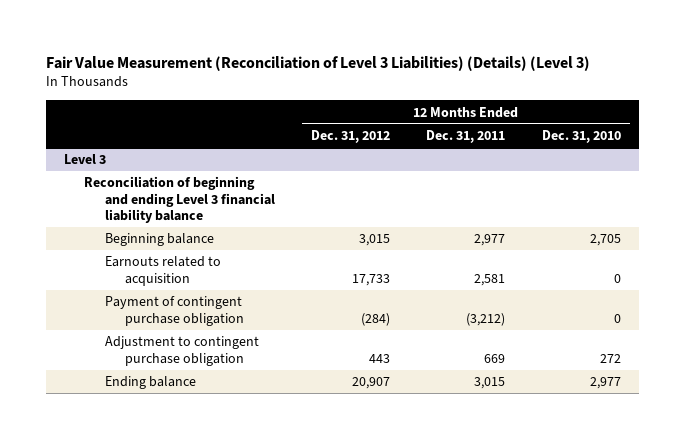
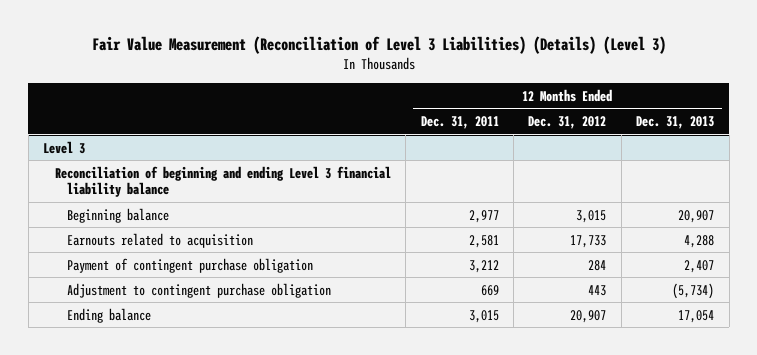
[541,130,621,144] Dec. 31, 2010 -> none
none -> [636,116,715,130] Dec. 31, 2013
[360,312,390,326] (284) -> [588,259,607,271] 284
[466,312,506,326] (3,212) -> [468,259,499,273] 3,212

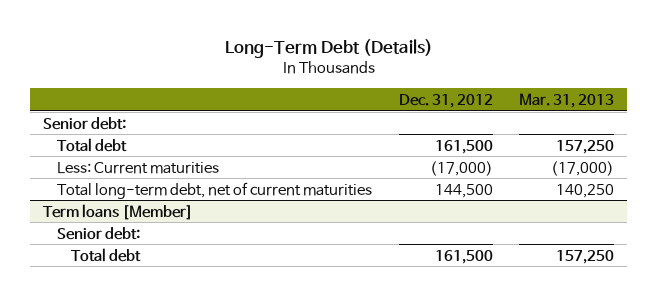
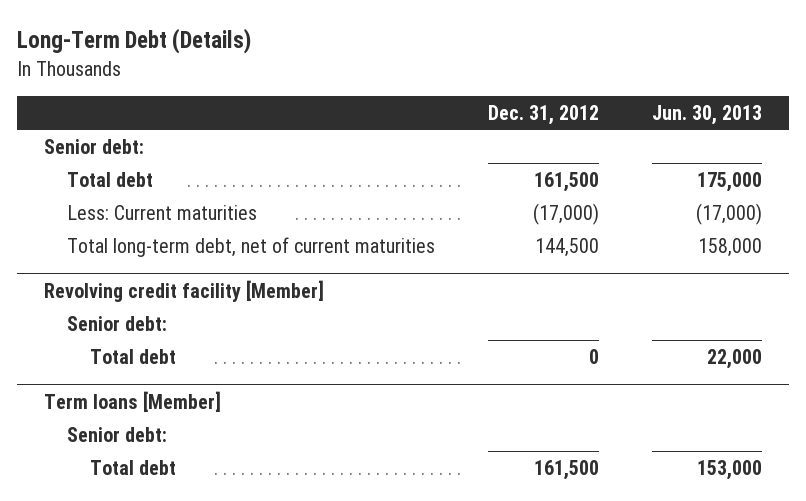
[519,92,615,108] Mar. 31, 2013 -> none
none -> [652,104,763,125] Jun. 30, 2013
none -> [43,279,324,302] Revolving credit facility [Member]
none -> [66,315,167,331] Senior debt:
none -> [89,348,176,364] Total debt

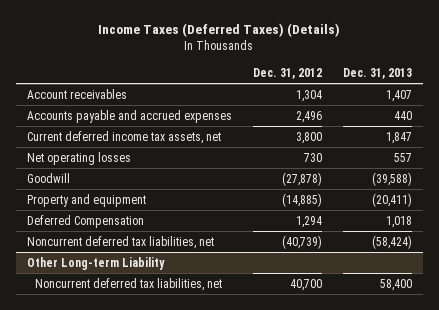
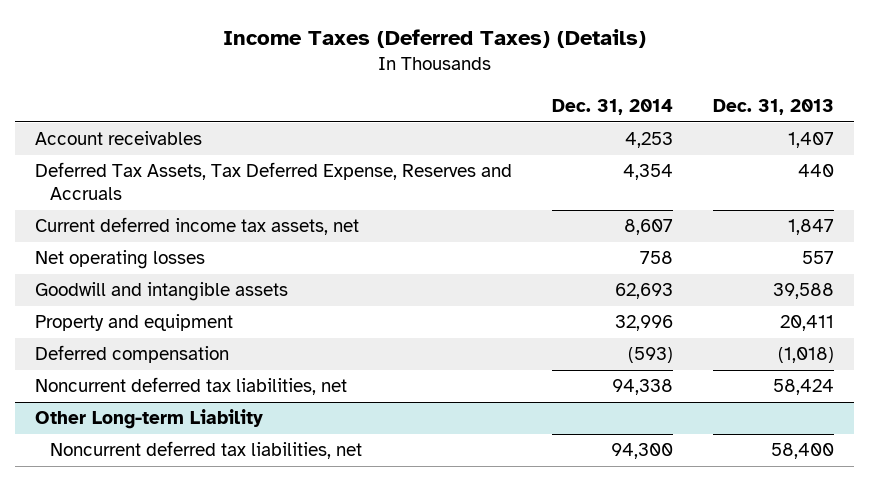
[252,67,322,79] Dec. 31, 2012 -> none
none -> [552,98,674,115] Dec. 31, 2014
[26,109,232,123] Accounts payable and accrued expenses -> none
none -> [35,162,513,201] Deferred Tax Assets, Tax Deferred Expense, Reserves and Accruals
[26,172,70,183] Goodwill -> [35,282,289,302] Goodwill and intangible assets
[371,171,412,186] (39,588) -> [772,283,834,300] 39,588
[371,192,412,207] (20,411) -> [779,315,834,332] 20,411
[26,214,144,228] Deferred Compensation -> [35,345,230,364] Deferred compensation
[385,215,412,228] 1,018 -> [777,347,834,364] (1,018)
[371,234,412,249] (58,424) -> [772,379,834,396] 58,424

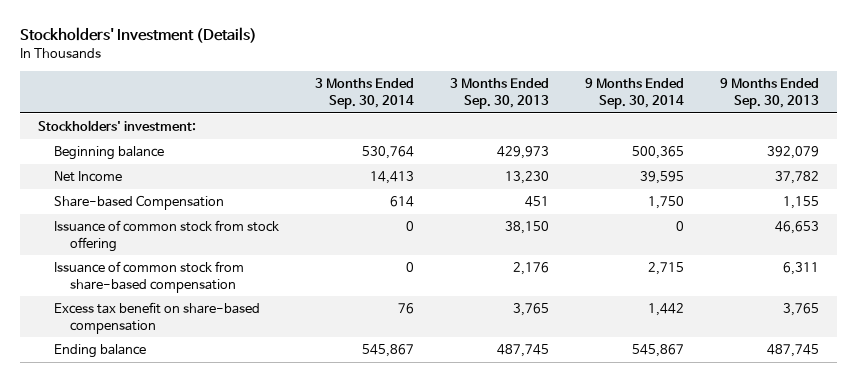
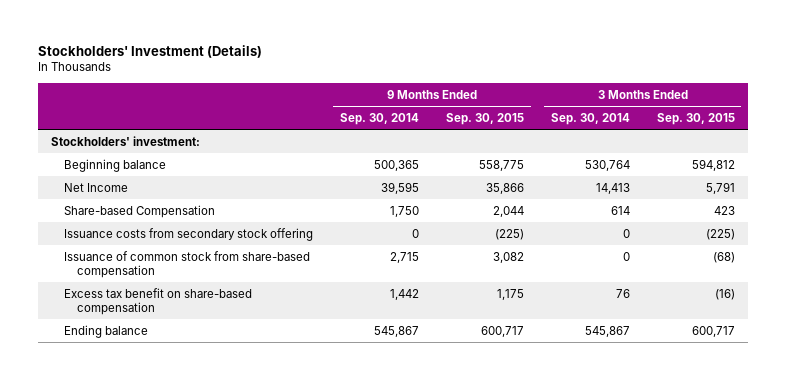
[449,78,549,110] 3 Months Ended Sep. 30, 2013 -> none
[720,78,820,110] 9 Months Ended Sep. 30, 2013 -> none
none -> [445,113,524,126] Sep. 30, 2015
none -> [656,113,735,126] Sep. 30, 2015
[53,220,279,252] Issuance of common stock from stock offering -> [64,227,314,241] Issuance costs from secondary stock offering

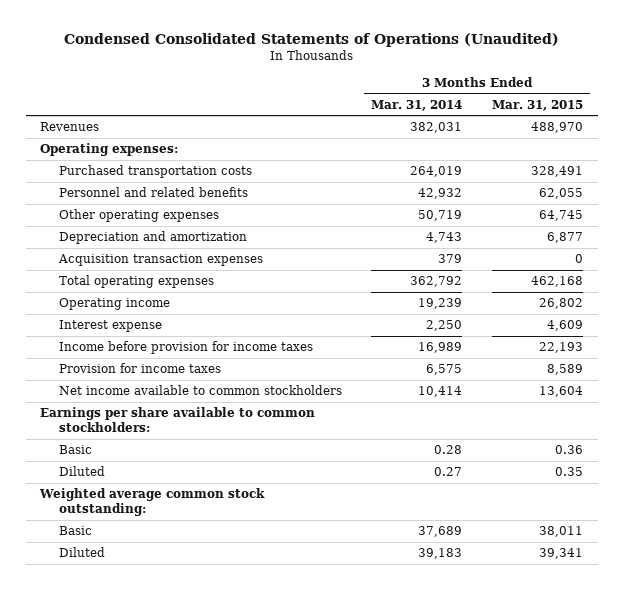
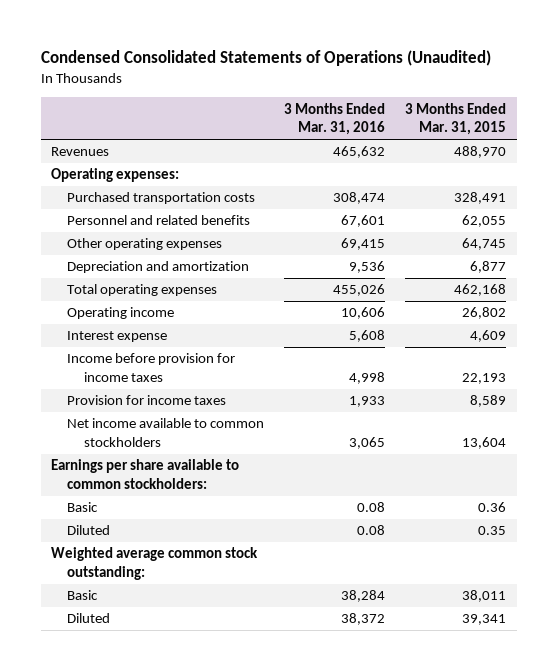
[371,99,463,111] Mar. 31, 2014 -> none
none -> [284,102,386,136] 3 Months Ended Mar. 31, 2016
[57,254,263,267] Acquisition transaction expenses -> none

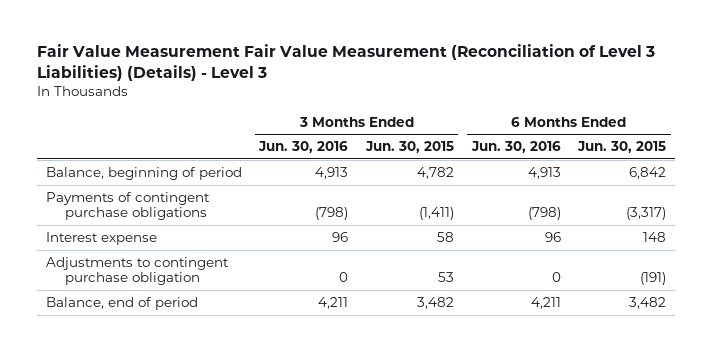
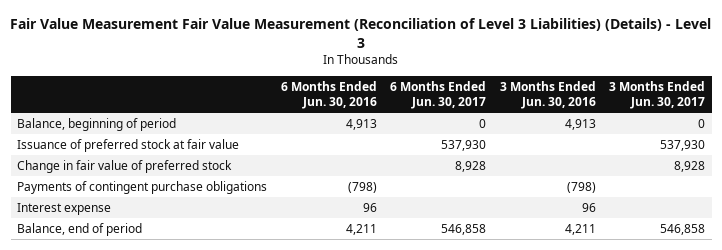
[364,141,454,154] Jun. 30, 2015 -> none
[577,141,667,154] Jun. 30, 2015 -> none
none -> [390,81,487,110] 6 Months Ended Jun. 30, 2017
none -> [608,81,705,110] 3 Months Ended Jun. 30, 2017
none -> [17,138,240,152] Issuance of preferred stock at fair value
none -> [17,159,233,173] Change in fair value of preferred stock
[45,256,229,286] Adjustments to contingent purchase obligation -> none

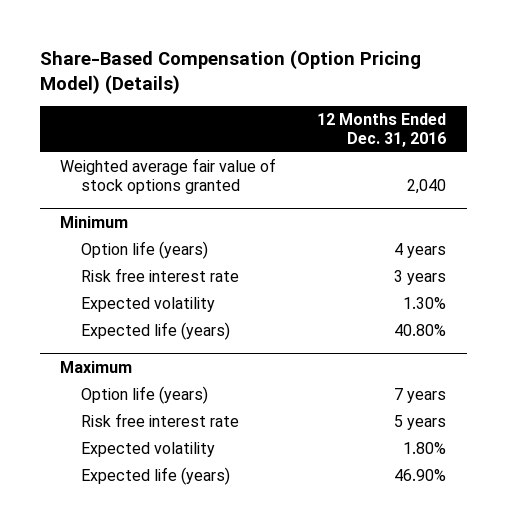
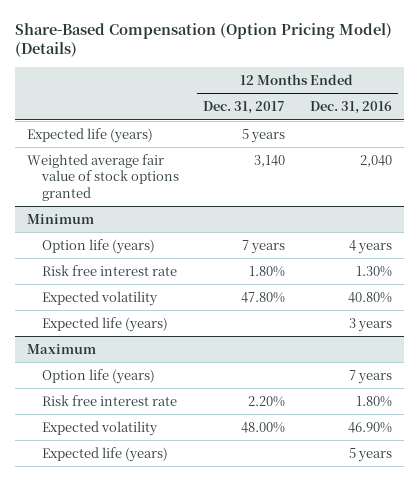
none -> [203,101,286,115] Dec. 31, 2017
none -> [27,127,154,143] Expected life (years)
[394,270,447,286] 3 years -> [355,265,392,277] 1.30%
[403,297,447,310] 1.30% -> [347,291,392,303] 40.80%
[394,324,447,337] 40.80% -> [348,317,392,332] 3 years
[394,415,447,431] 5 years -> [355,395,392,407] 1.80%
[403,442,447,455] 1.80% -> [347,421,392,433] 46.90%
[394,469,447,482] 46.90% -> [348,447,392,462] 5 years

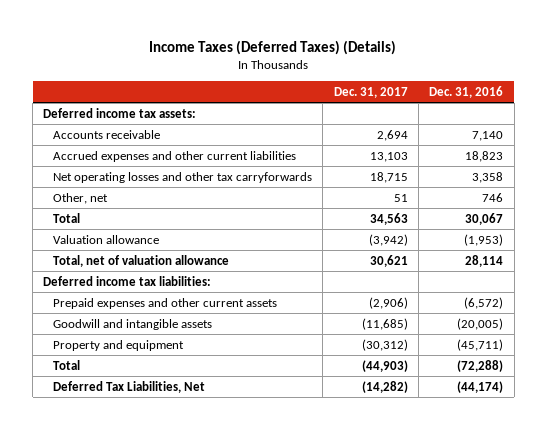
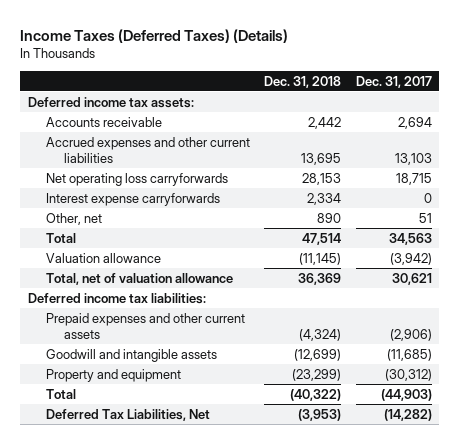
[429,85,504,98] Dec. 31, 2016 -> none
none -> [264,75,342,88] Dec. 31, 2018
[53,171,313,183] Net operating losses and other tax carryforwards -> [45,172,228,186] Net operating loss carryforwards
none -> [45,192,220,206] Interest expense carryforwards

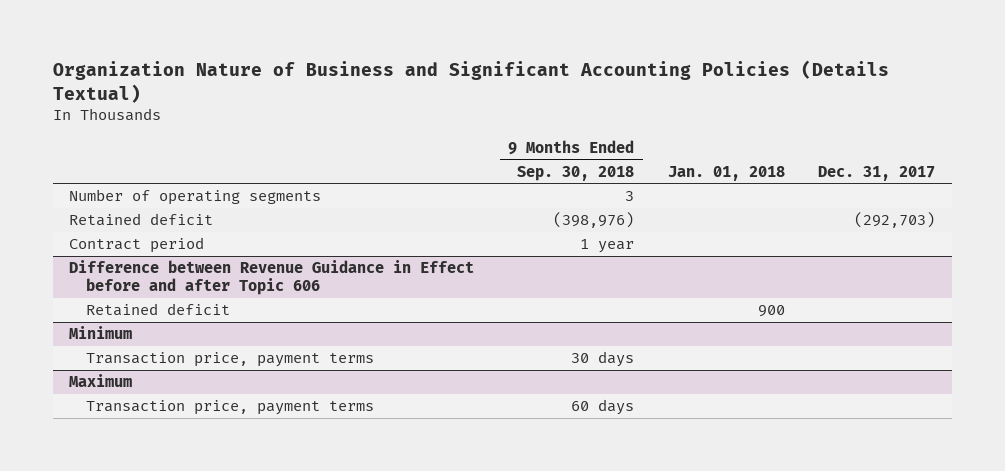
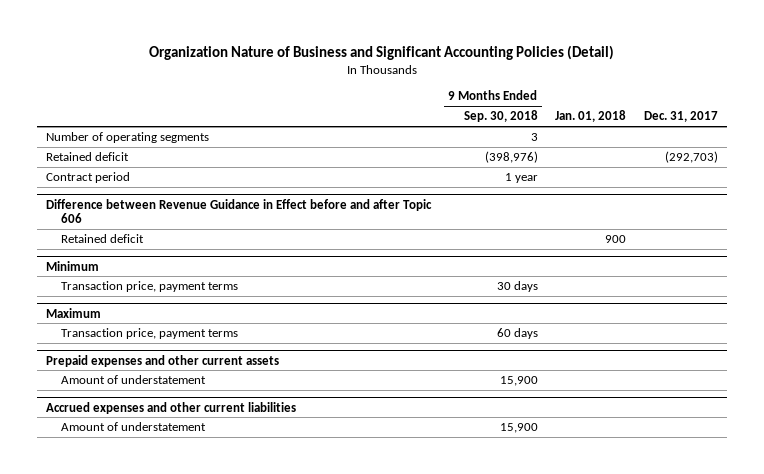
[52,60,889,103] Organization Nature of Business and Significant Accounting Policies (Details Textual) -> [148,44,614,60] Organization Nature of Business and Significant Accounting Policies (Detail)
none -> [45,354,279,367] Prepaid expenses and other current assets
none -> [61,375,207,385] Amount of understatement
none -> [45,401,296,414] Accrued expenses and other current liabilities
none -> [61,422,207,432] Amount of understatement

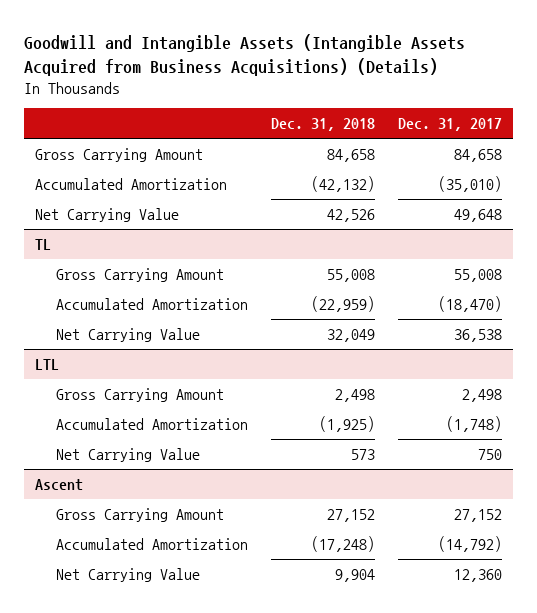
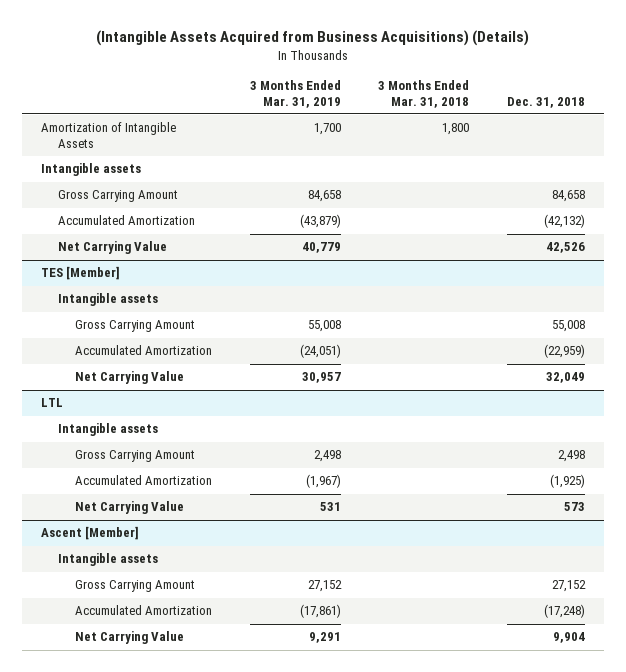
[23,33,465,77] Goodwill and Intangible Assets (Intangible Assets Acquired from Business Acquisitions) (Details) -> [95,30,529,47] (Intangible Assets Acquired from Business Acquisitions) (Details)
[397,118,502,132] Dec. 31, 2017 -> none
none -> [249,80,341,108] 3 Months Ended Mar. 31, 2019
none -> [378,80,470,108] 3 Months Ended Mar. 31, 2018
none -> [40,122,176,148] Amortization of Intangible Assets
none -> [40,163,141,177] Intangible assets
[35,238,52,250] TL -> none
none -> [40,266,120,281] TES [Member]
none -> [57,293,158,307] Intangible assets
none -> [57,423,158,437] Intangible assets
[35,478,84,491] Ascent -> [40,526,139,541] Ascent [Member]
none -> [57,553,158,567] Intangible assets

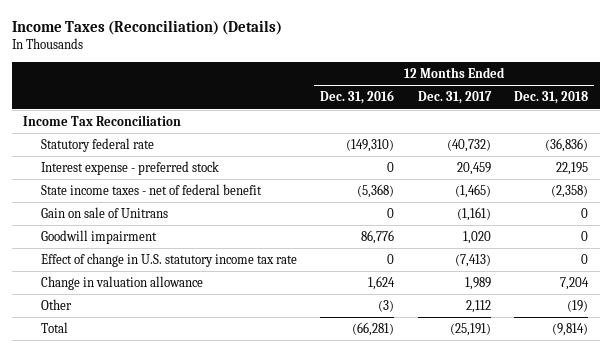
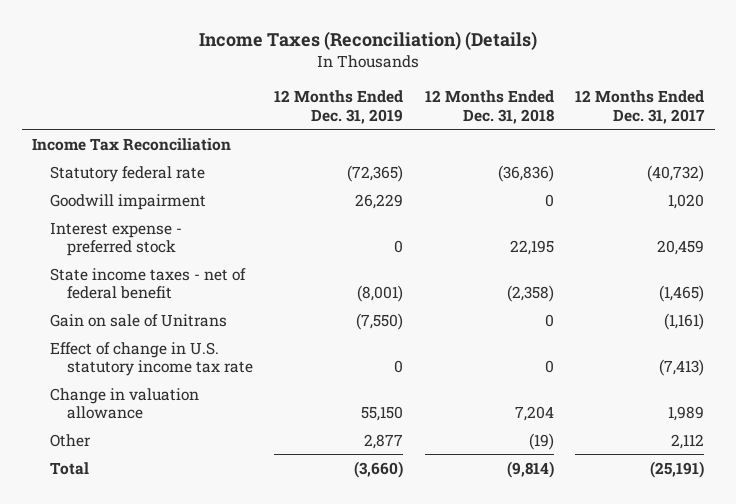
[320,90,395,105] Dec. 31, 2016 -> none
none -> [274,90,404,124] 12 Months Ended Dec. 31, 2019
[40,230,157,245] Goodwill impairment -> [49,193,206,210] Goodwill impairment

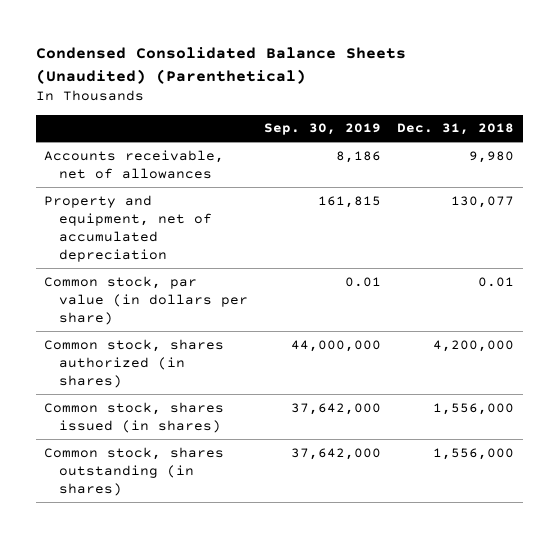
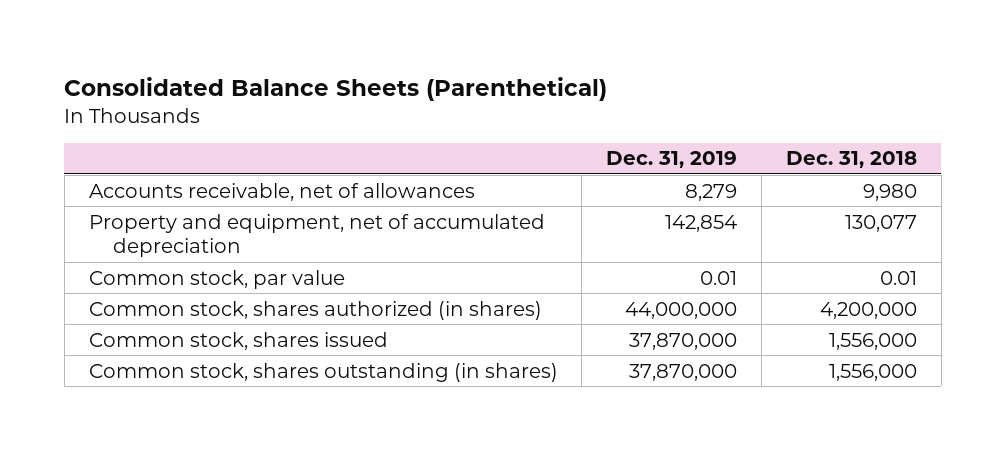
[35,47,406,84] Condensed Consolidated Balance Sheets (Unaudited) (Parenthetical) -> [64,76,608,101] Consolidated Balance Sheets (Parenthetical)
[264,123,382,136] Sep. 30, 2019 -> none
none -> [606,151,738,169] Dec. 31, 2019
[44,275,248,325] Common stock, par value (in dollars per share) -> [88,269,345,289] Common stock, par value
[44,401,225,433] Common stock, shares issued (in shares) -> [88,331,388,350] Common stock, shares issued

